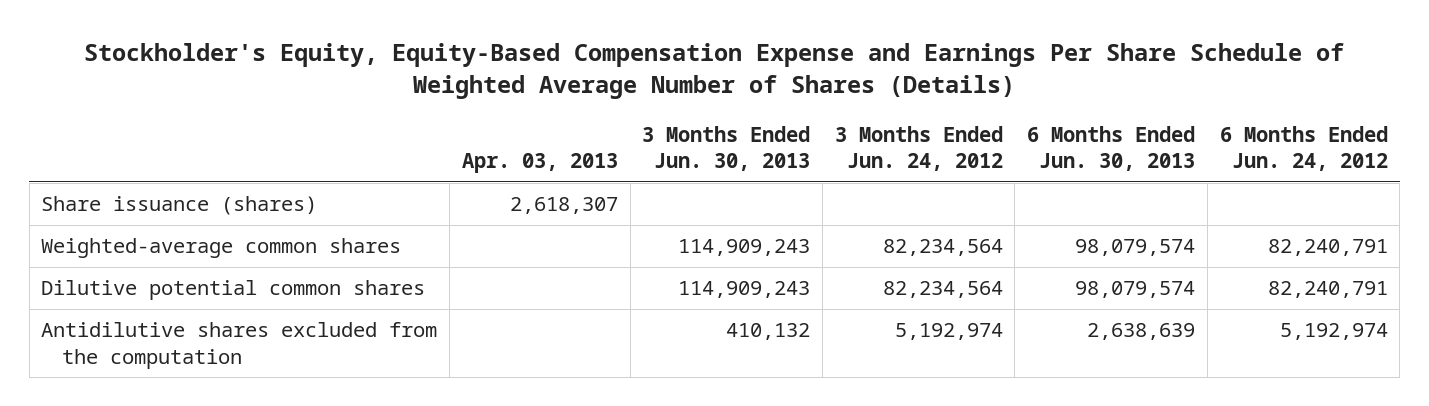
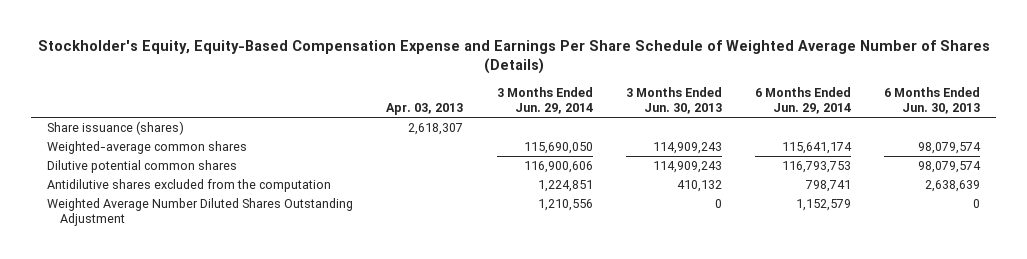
[834,125,1003,172] 3 Months Ended Jun. 24, 2012 -> none
[1219,125,1388,172] 6 Months Ended Jun. 24, 2012 -> none
none -> [496,87,593,115] 3 Months Ended Jun. 29, 2014
none -> [754,87,851,115] 6 Months Ended Jun. 29, 2014
none -> [47,198,354,227] Weighted Average Number Diluted Shares Outstanding Adjustment

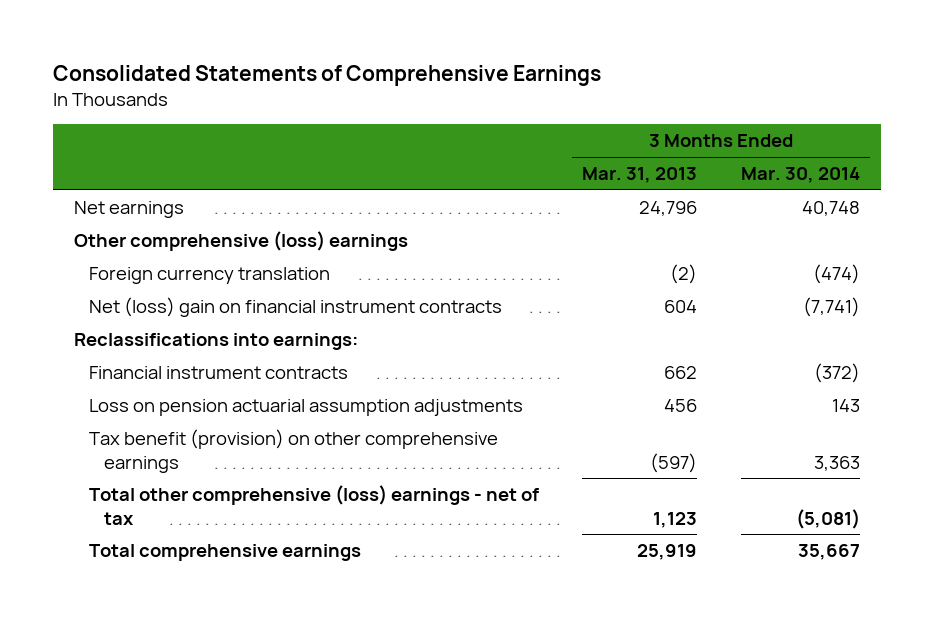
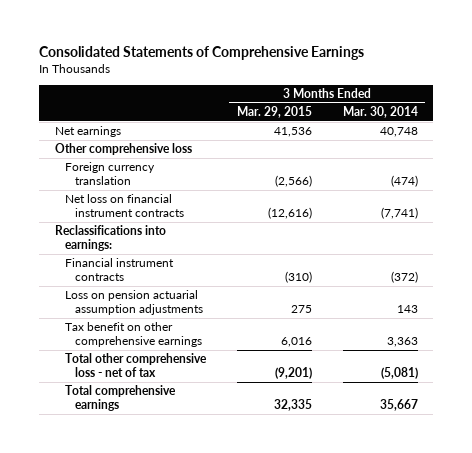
[582,167,698,184] Mar. 31, 2013 -> none
none -> [236,105,312,118] Mar. 29, 2015
[74,231,409,252] Other comprehensive (loss) earnings -> [54,143,192,156] Other comprehensive loss
[89,297,503,318] Net (loss) gain on financial instrument contracts -> [65,194,185,217] Net loss on financial instrument contracts
[89,429,499,473] Tax benefit (provision) on other comprehensive earnings -> [65,322,203,347] Tax benefit on other comprehensive earnings
[89,485,540,525] Total other comprehensive (loss) earnings - net of tax -> [65,353,208,377] Total other comprehensive loss - net of tax

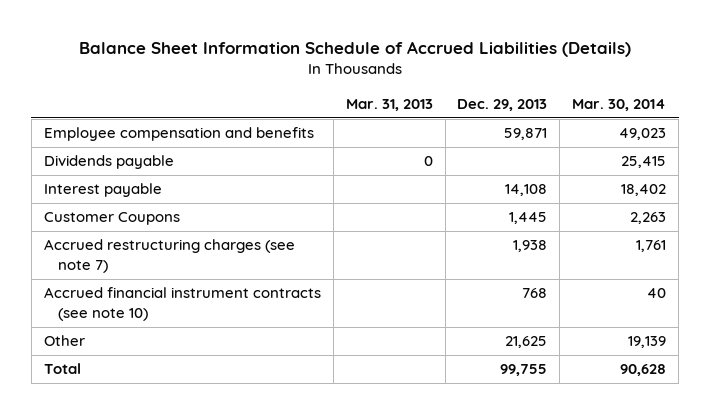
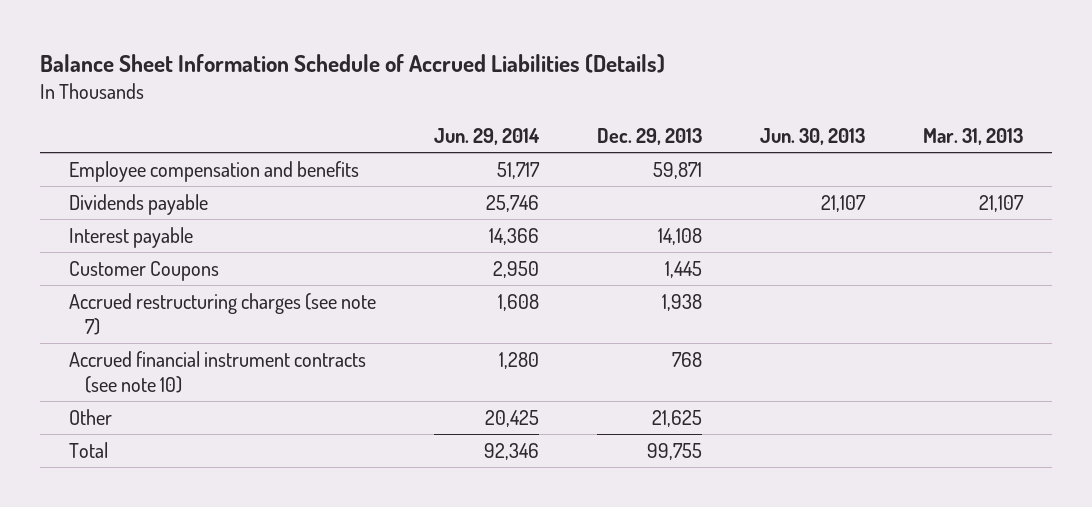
[572,98,667,111] Mar. 30, 2014 -> none
none -> [434,127,541,145] Jun. 29, 2014
none -> [759,127,865,145] Jun. 30, 2013
[423,156,433,167] 0 -> [978,194,1024,212] 21,107

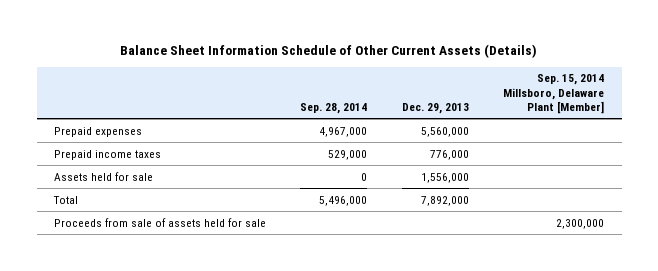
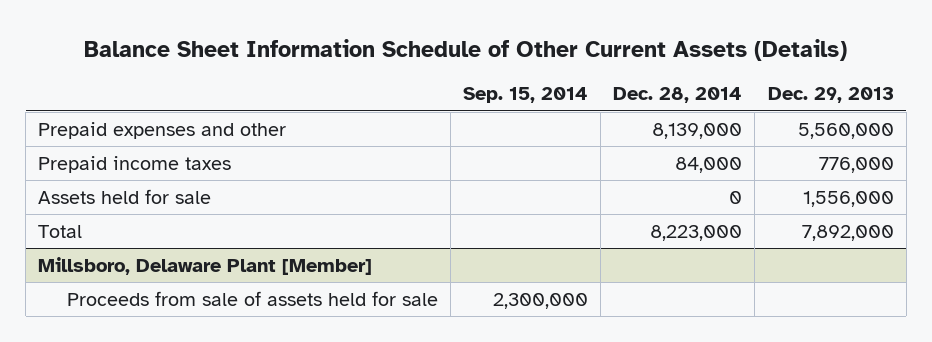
[300,103,368,115] Sep. 28, 2014 -> none
[503,74,605,115] Sep. 15, 2014 Millsboro, Delaware Plant [Member] -> none
none -> [463,87,589,104] Sep. 15, 2014
none -> [613,87,743,104] Dec. 28, 2014
[54,126,143,137] Prepaid expenses -> [38,121,287,139] Prepaid expenses and other
none -> [38,256,373,275] Millsboro, Delaware Plant [Member]

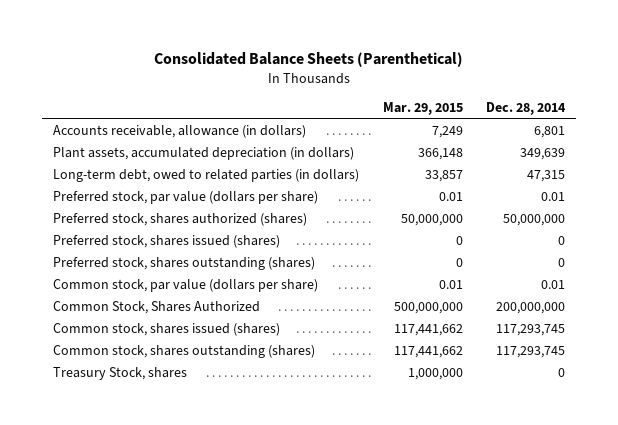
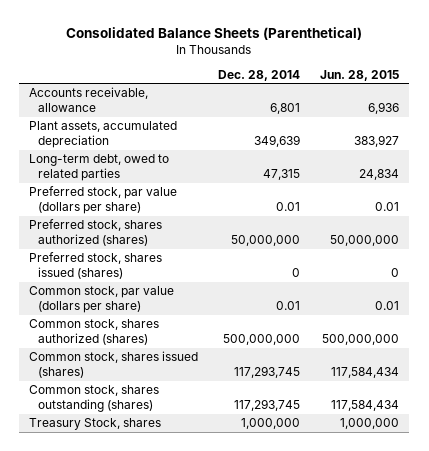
[382,102,463,116] Mar. 29, 2015 -> none
none -> [320,69,400,81] Jun. 28, 2015
[53,124,307,138] Accounts receivable, allowance (in dollars) -> [29,87,149,113] Accounts receivable, allowance
[53,146,355,160] Plant assets, accumulated depreciation (in dollars) -> [29,121,178,149] Plant assets, accumulated depreciation
[53,168,360,182] Long-term debt, owed to related parties (in dollars) -> [29,154,170,182] Long-term debt, owed to related parties
[53,256,316,270] Preferred stock, shares outstanding (shares) -> none
[53,300,261,314] Common Stock, Shares Authorized -> [29,319,160,346] Common stock, shares authorized (shares)
[495,301,565,314] 200,000,000 -> [223,334,301,346] 500,000,000
[557,367,565,377] 0 -> [241,418,301,430] 1,000,000

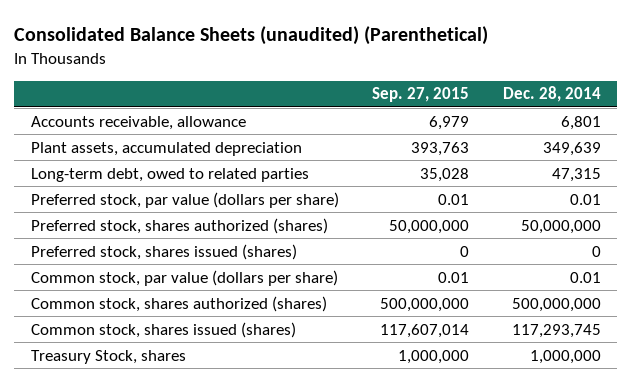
[66,26,363,40] Consolidated Balance Sheets (Parenthetical) -> [14,25,489,45] Consolidated Balance Sheets (unaudited) (Parenthetical)
[320,69,400,81] Jun. 28, 2015 -> none
none -> [372,87,470,103] Sep. 27, 2015
[29,385,160,413] Common stock, shares outstanding (shares) -> none

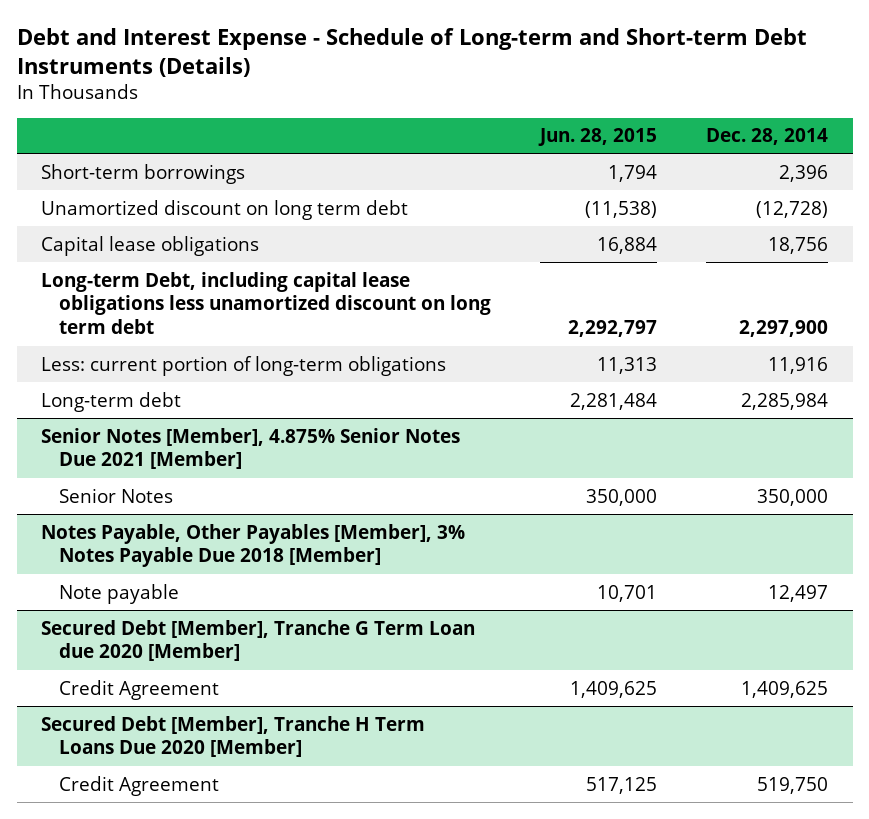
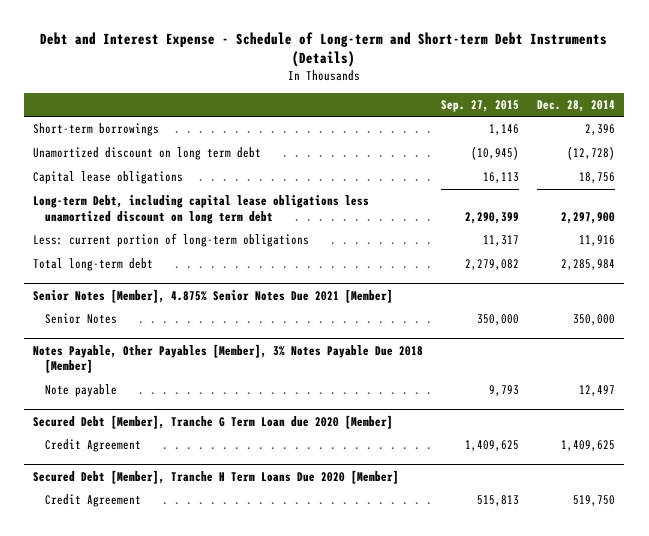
[537,128,657,147] Jun. 28, 2015 -> none
none -> [441,100,520,113] Sep. 27, 2015
[41,391,182,412] Long-term debt -> [33,258,154,272] Total long-term debt

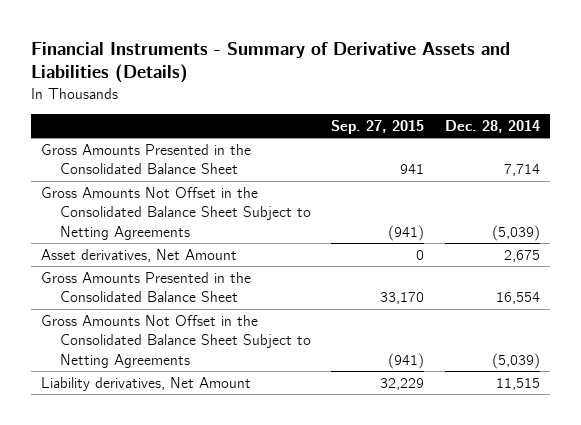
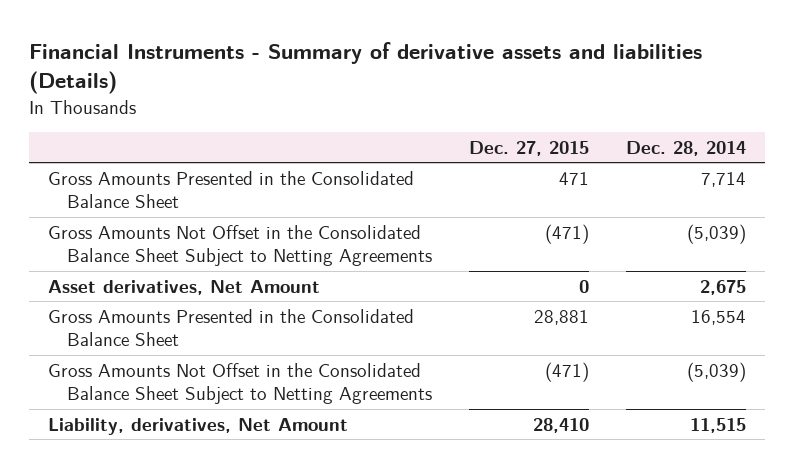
[30,41,510,84] Financial Instruments - Summary of Derivative Assets and Liabilities (Details) -> [29,41,703,95] Financial Instruments - Summary of derivative assets and liabilities (Details)
[331,120,425,135] Sep. 27, 2015 -> none
none -> [469,141,590,157] Dec. 27, 2015
[41,376,252,391] Liability derivatives, Net Amount -> [47,417,348,435] Liability, derivatives, Net Amount

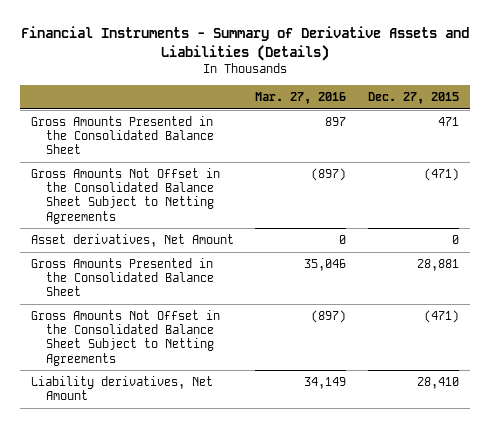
[29,41,703,95] Financial Instruments - Summary of derivative assets and liabilities (Details) -> [20,26,469,61] Financial Instruments - Summary of Derivative Assets and Liabilities (Details)
[626,141,747,157] Dec. 28, 2014 -> none
none -> [255,91,347,104] Mar. 27, 2016
[47,417,348,435] Liability, derivatives, Net Amount -> [30,376,213,401] Liability derivatives, Net Amount

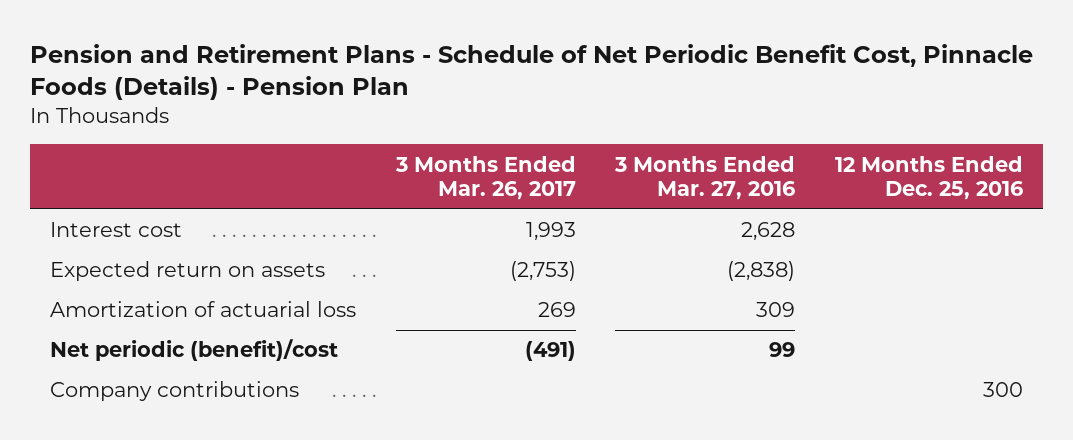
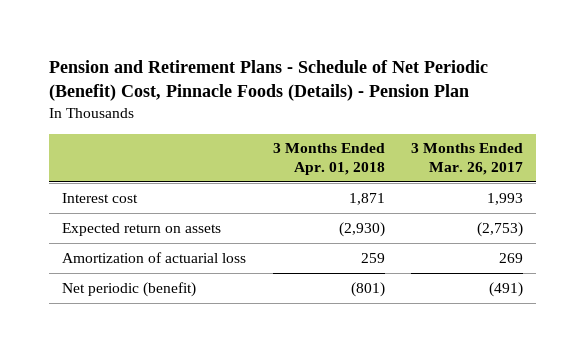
[30,43,1034,101] Pension and Retirement Plans - Schedule of Net Periodic Benefit Cost, Pinnacle Foods (Details) - Pension Plan -> [49,60,489,102] Pension and Retirement Plans - Schedule of Net Periodic (Benefit) Cost, Pinnacle Foods (Details) - Pension Plan
[614,155,796,201] 3 Months Ended Mar. 27, 2016 -> none
[834,155,1023,201] 12 Months Ended Dec. 25, 2016 -> none
none -> [272,143,385,175] 3 Months Ended Apr. 01, 2018
[50,381,300,402] Company contributions -> none
[50,339,339,362] Net periodic (benefit)/cost -> [62,281,197,297] Net periodic (benefit)

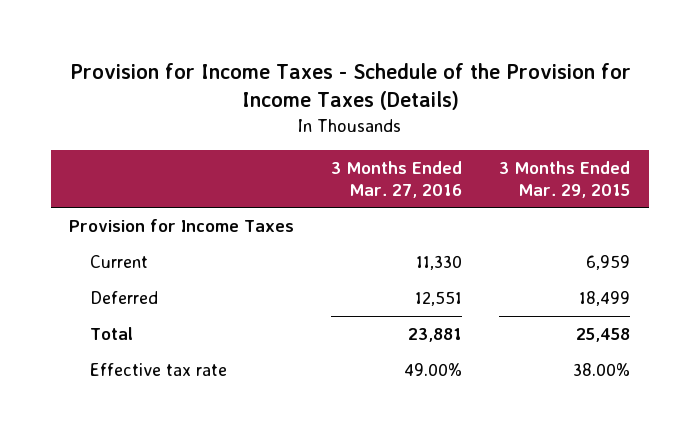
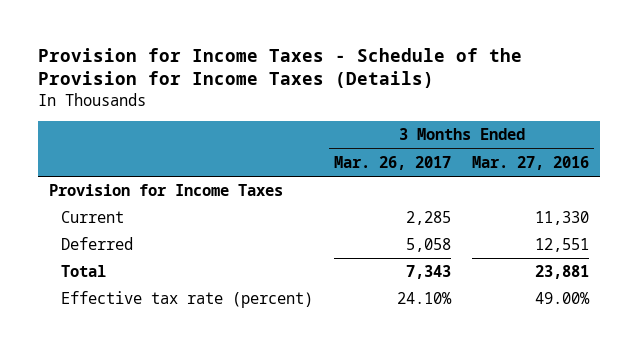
[499,160,631,198] 3 Months Ended Mar. 29, 2015 -> none
none -> [334,155,452,170] Mar. 26, 2017
[90,363,228,377] Effective tax rate -> [61,291,314,309] Effective tax rate (percent)

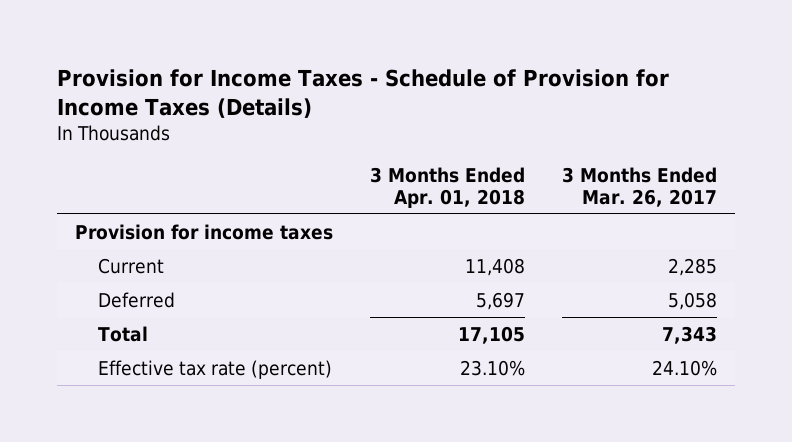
[38,47,523,89] Provision for Income Taxes - Schedule of the Provision for Income Taxes (Details) -> [56,68,669,118] Provision for Income Taxes - Schedule of Provision for Income Taxes (Details)
[472,155,590,170] Mar. 27, 2016 -> none
none -> [370,167,526,208] 3 Months Ended Apr. 01, 2018
[48,184,283,197] Provision for Income Taxes -> [75,223,334,240] Provision for income taxes

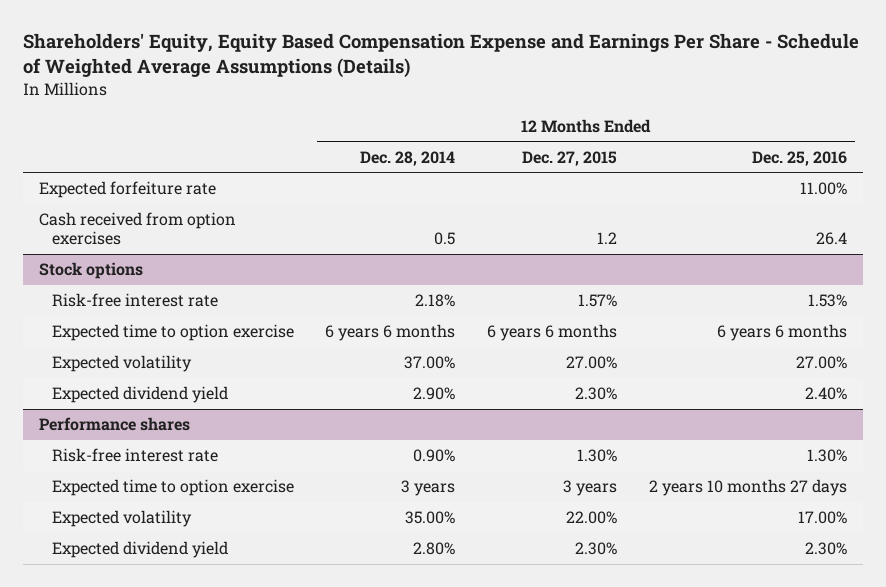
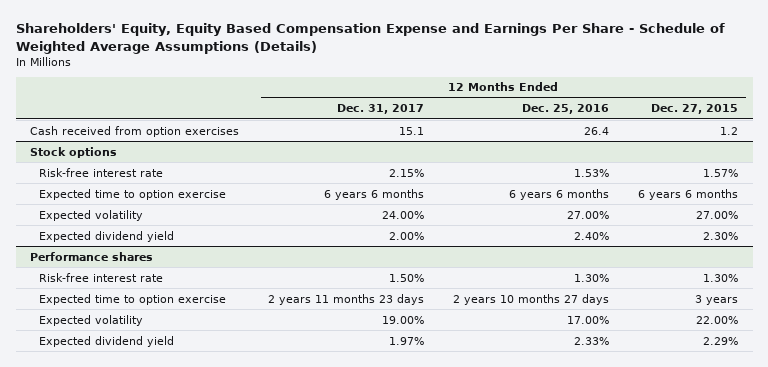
[360,150,456,166] Dec. 28, 2014 -> none
none -> [337,104,425,115] Dec. 31, 2017
[38,181,216,199] Expected forfeiture rate -> none
[575,542,618,556] 2.30% -> [703,336,739,345] 2.29%
[804,542,847,556] 2.30% -> [574,336,610,345] 2.33%

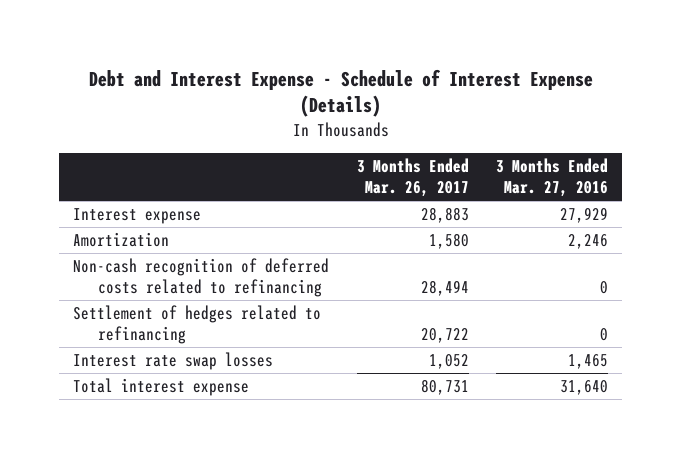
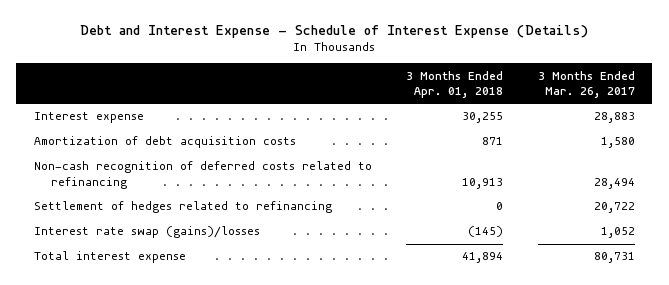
[496,158,609,197] 3 Months Ended Mar. 27, 2016 -> none
none -> [406,70,504,98] 3 Months Ended Apr. 01, 2018
[72,232,169,248] Amortization -> [33,136,296,149] Amortization of debt acquisition costs
[72,352,273,371] Interest rate swap losses -> [33,226,260,239] Interest rate swap (gains)/losses

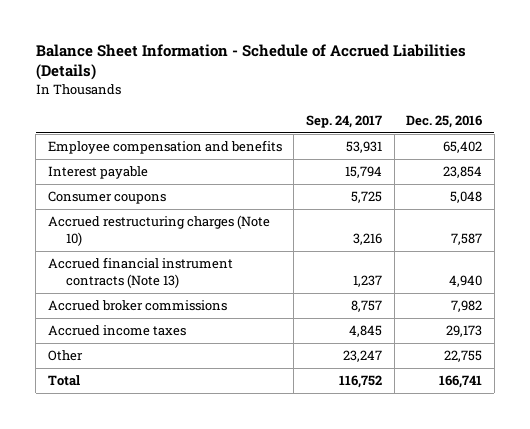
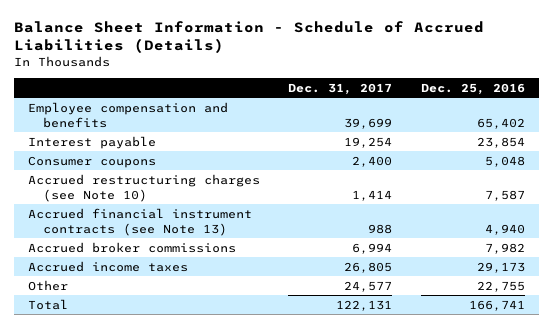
[306,114,383,128] Sep. 24, 2017 -> none
none -> [288,82,393,95] Dec. 31, 2017
[47,215,270,247] Accrued restructuring charges (Note 10) -> [28,173,261,202] Accrued restructuring charges (see Note 10)
[47,257,233,289] Accrued financial instrument contracts (Note 13) -> [28,207,253,236] Accrued financial instrument contracts (see Note 13)

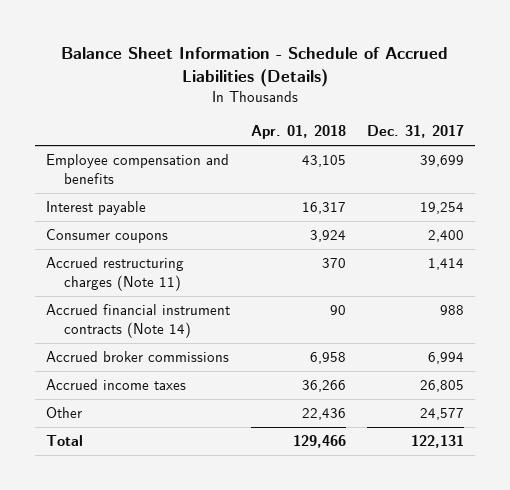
[420,82,525,95] Dec. 25, 2016 -> none
none -> [251,125,347,140] Apr. 01, 2018
[28,173,261,202] Accrued restructuring charges (see Note 10) -> [45,257,184,292] Accrued restructuring charges (Note 11)
[28,207,253,236] Accrued financial instrument contracts (see Note 13) -> [45,304,230,339] Accrued financial instrument contracts (Note 14)

